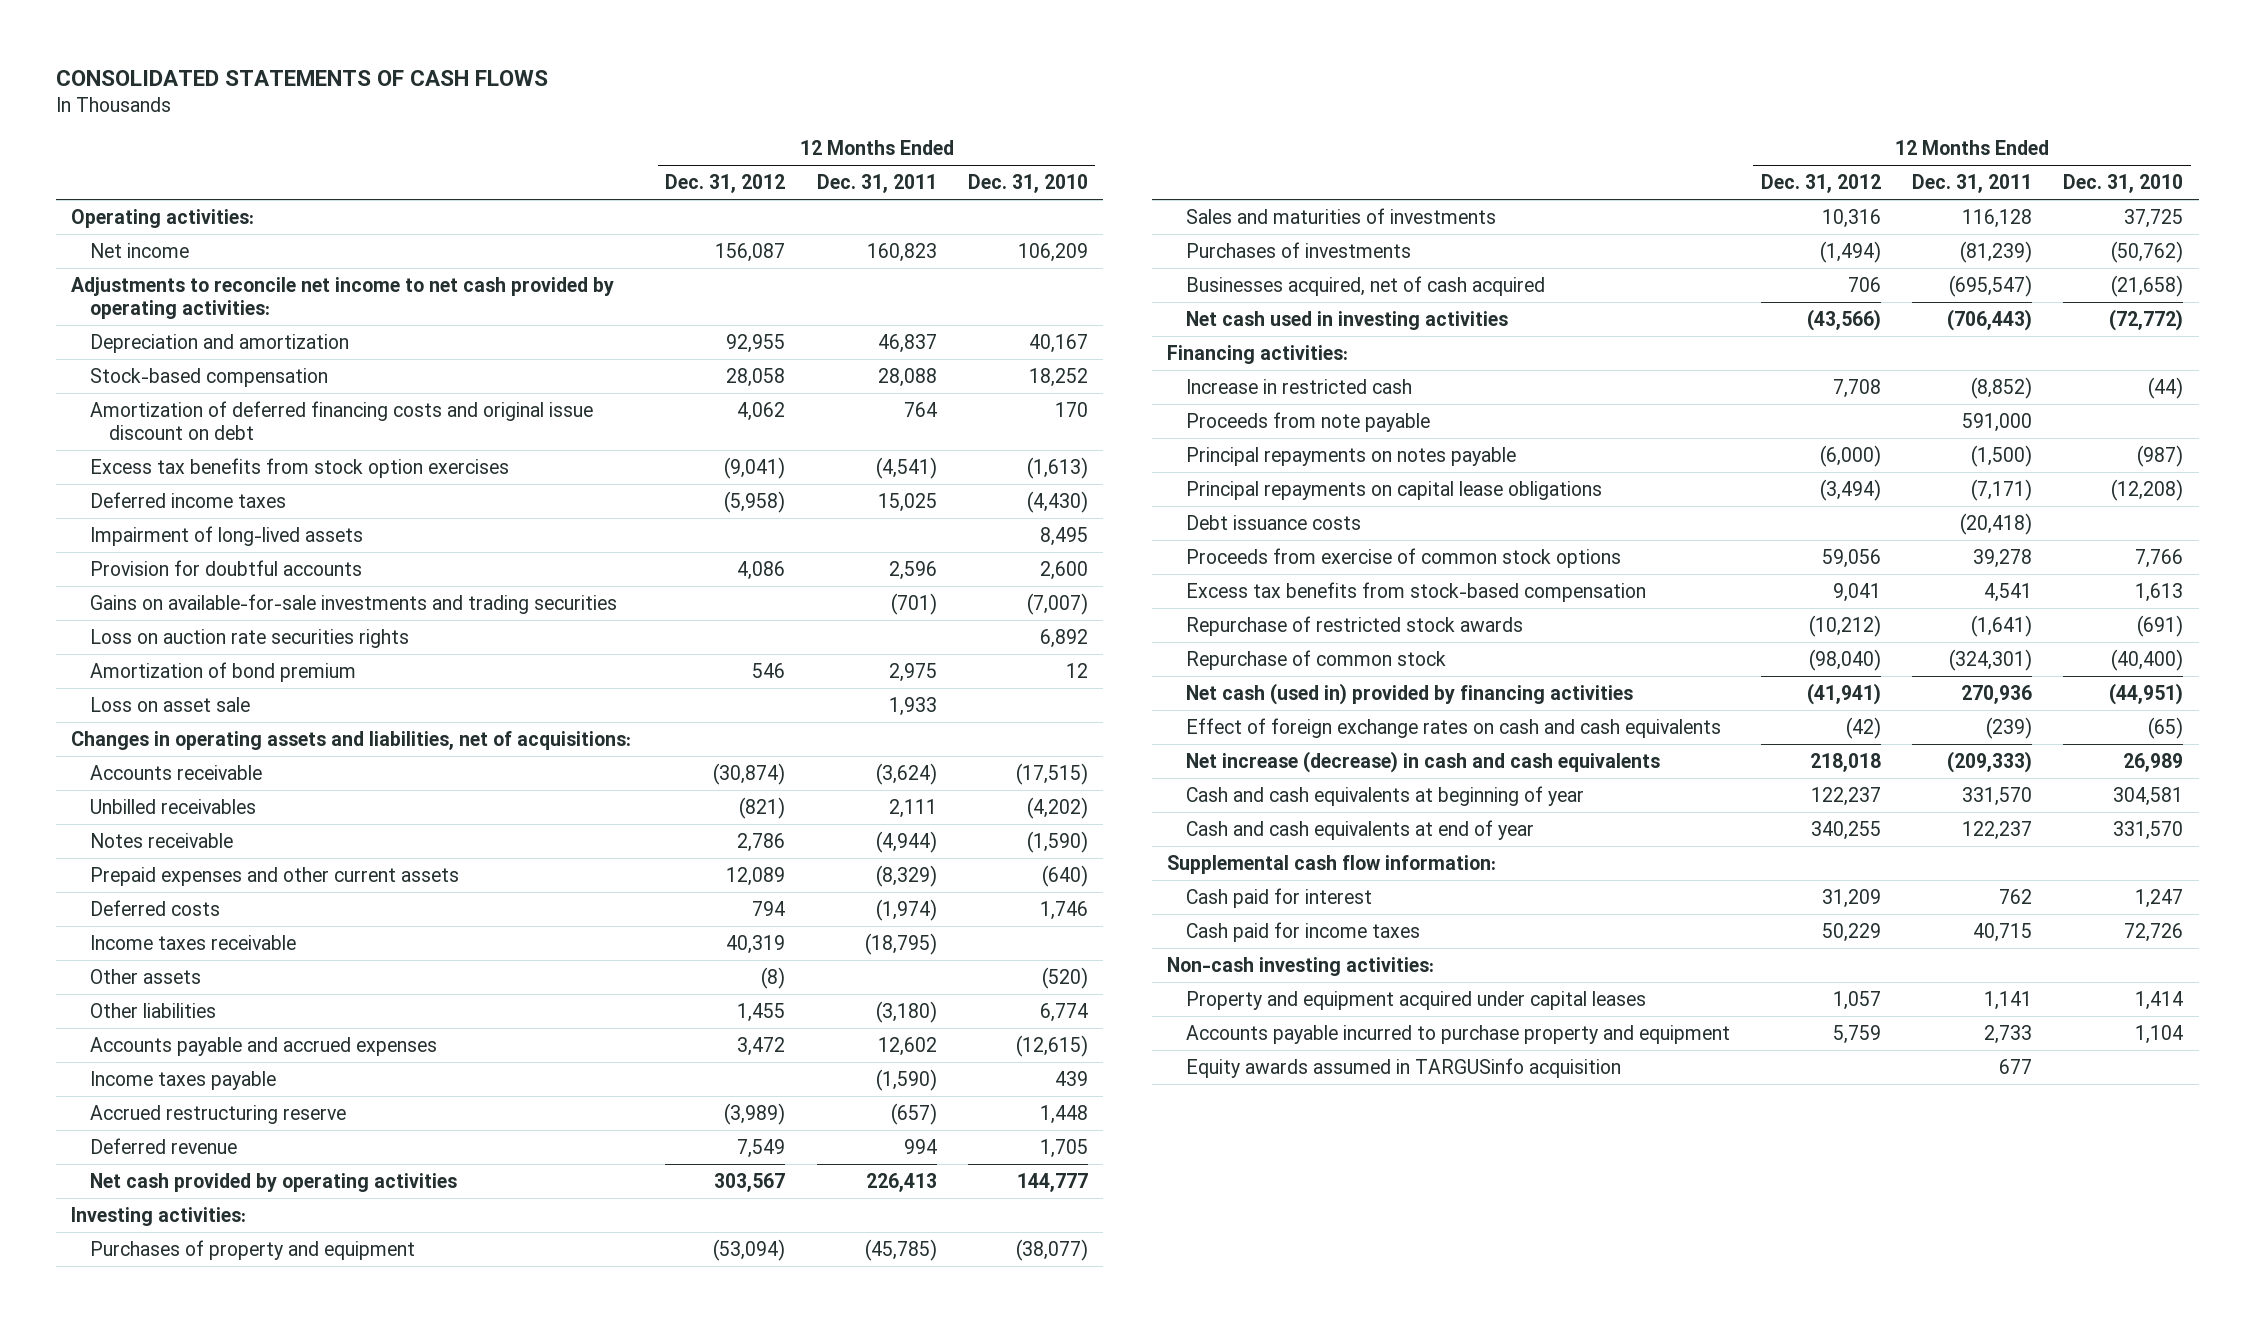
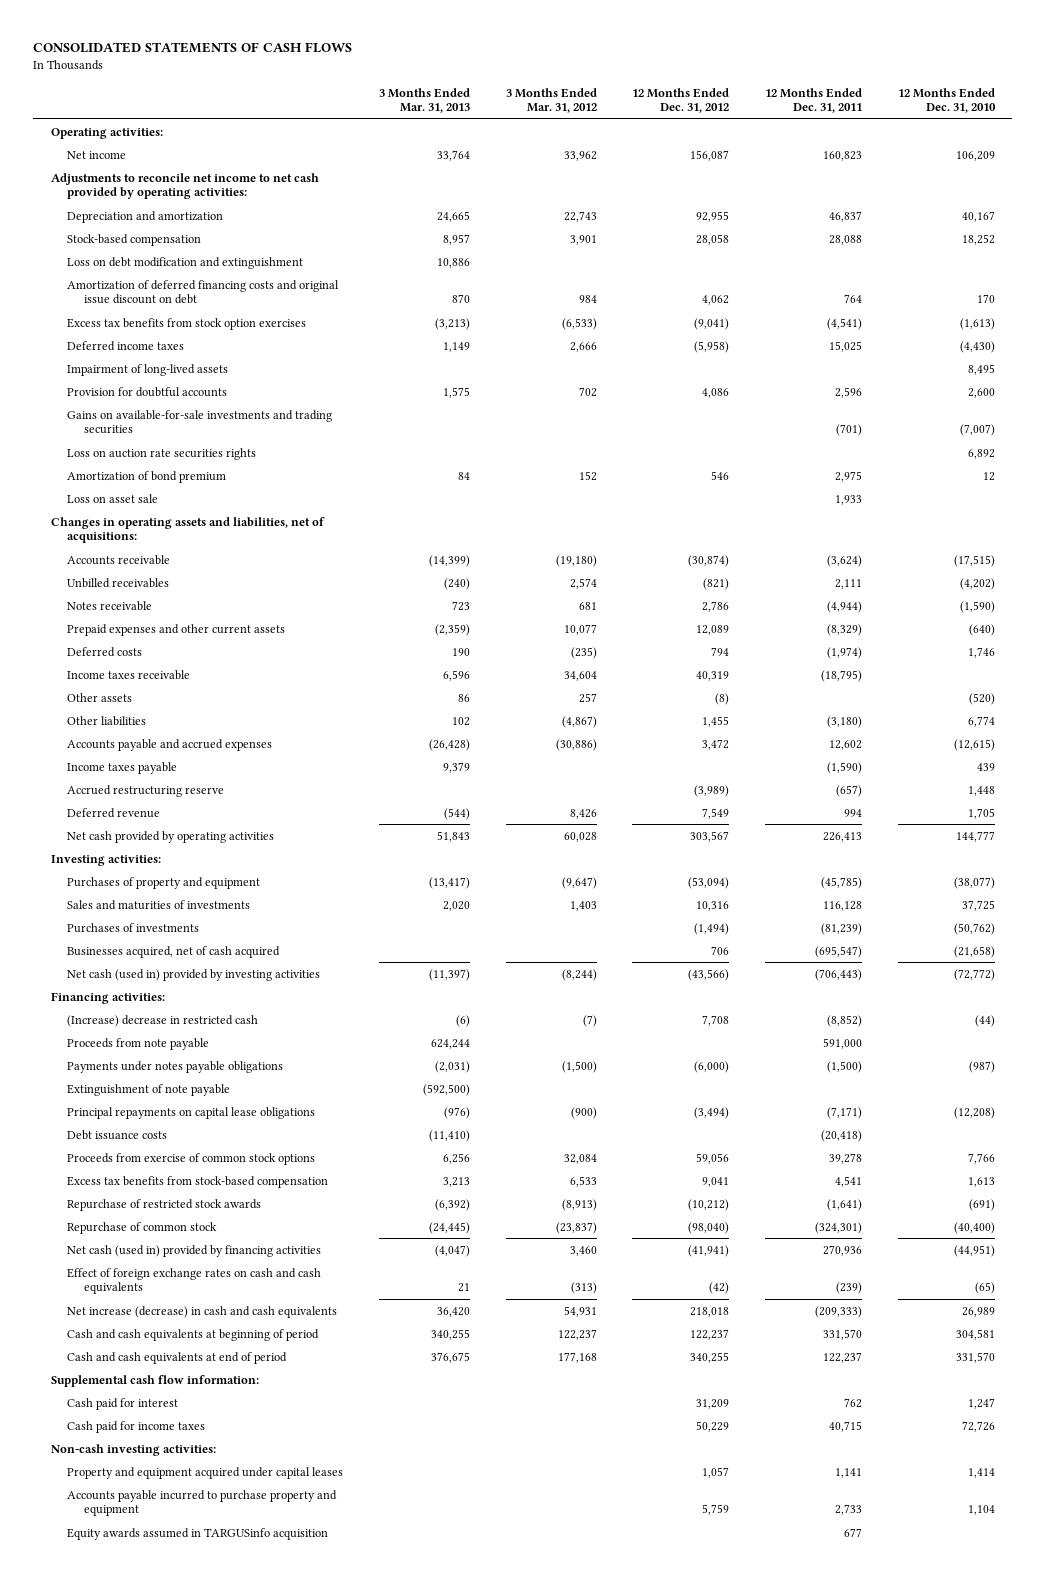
none -> [379,87,471,114] 3 Months Ended Mar. 31, 2013
none -> [505,87,597,114] 3 Months Ended Mar. 31, 2012
none -> [67,256,304,269] Loss on debt modification and extinguishment
[1186,310,1509,330] Net cash used in investing activities -> [67,968,321,981] Net cash (used in) provided by investing activities
[1186,378,1413,394] Increase in restricted cash -> [67,1014,259,1027] (Increase) decrease in restricted cash
[1186,446,1517,466] Principal repayments on notes payable -> [67,1060,284,1073] Payments under notes payable obligations
none -> [67,1083,231,1096] Extinguishment of note payable
[1186,785,1585,806] Cash and cash equivalents at beginning of year -> [67,1328,320,1341] Cash and cash equivalents at beginning of period
[1186,819,1535,840] Cash and cash equivalents at end of year -> [67,1351,288,1364] Cash and cash equivalents at end of period

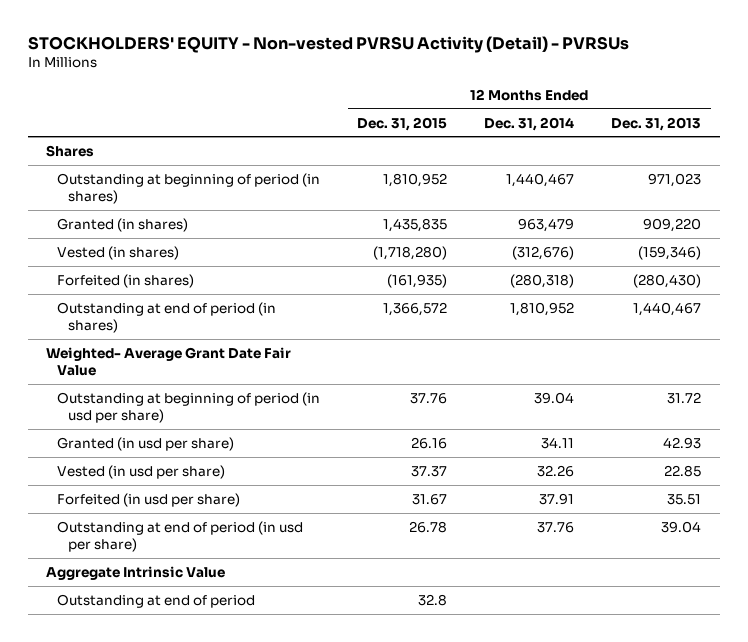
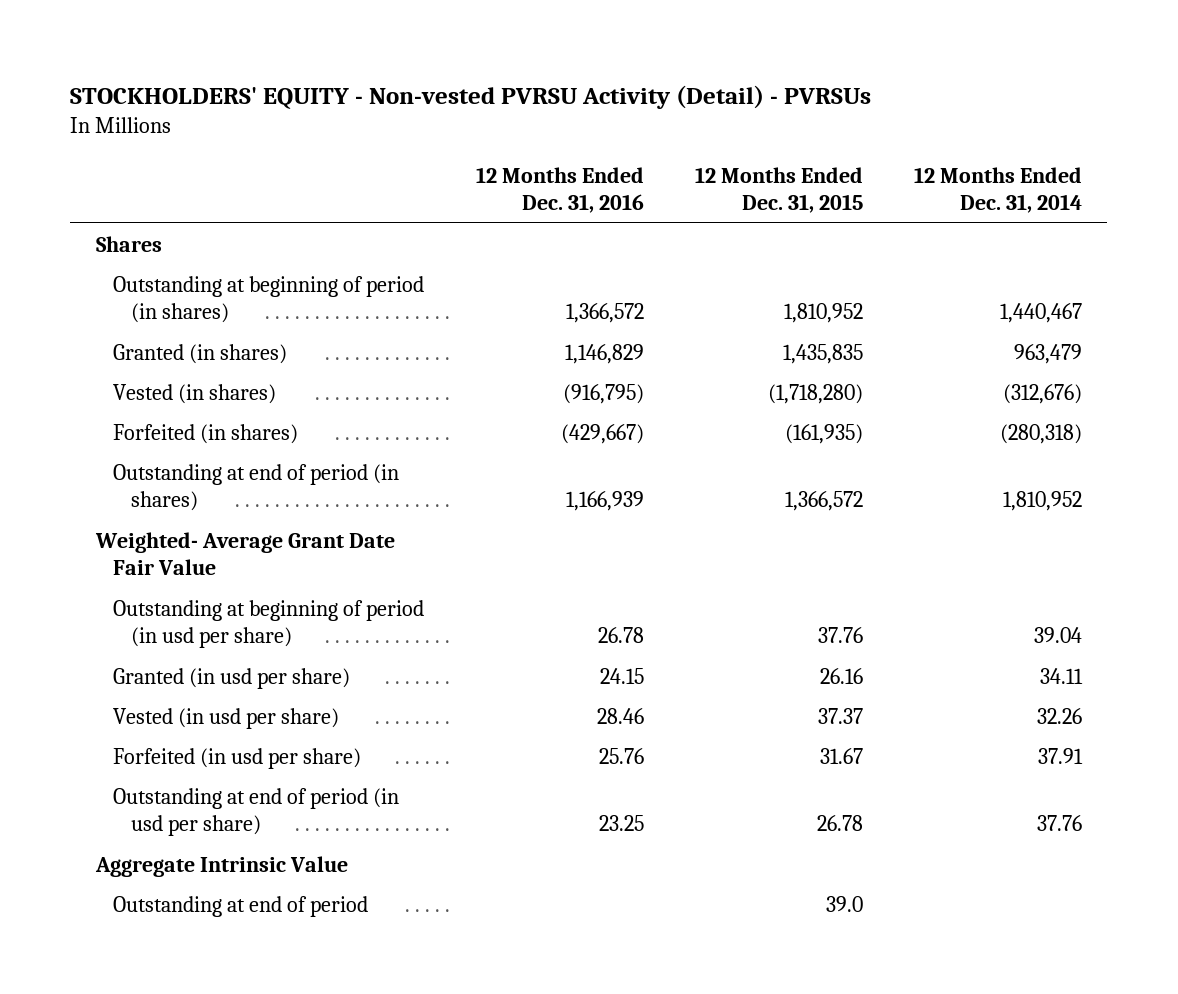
[611,116,702,131] Dec. 31, 2013 -> none
none -> [475,166,644,214] 12 Months Ended Dec. 31, 2016
[418,593,448,606] 32.8 -> [825,895,863,912] 39.0

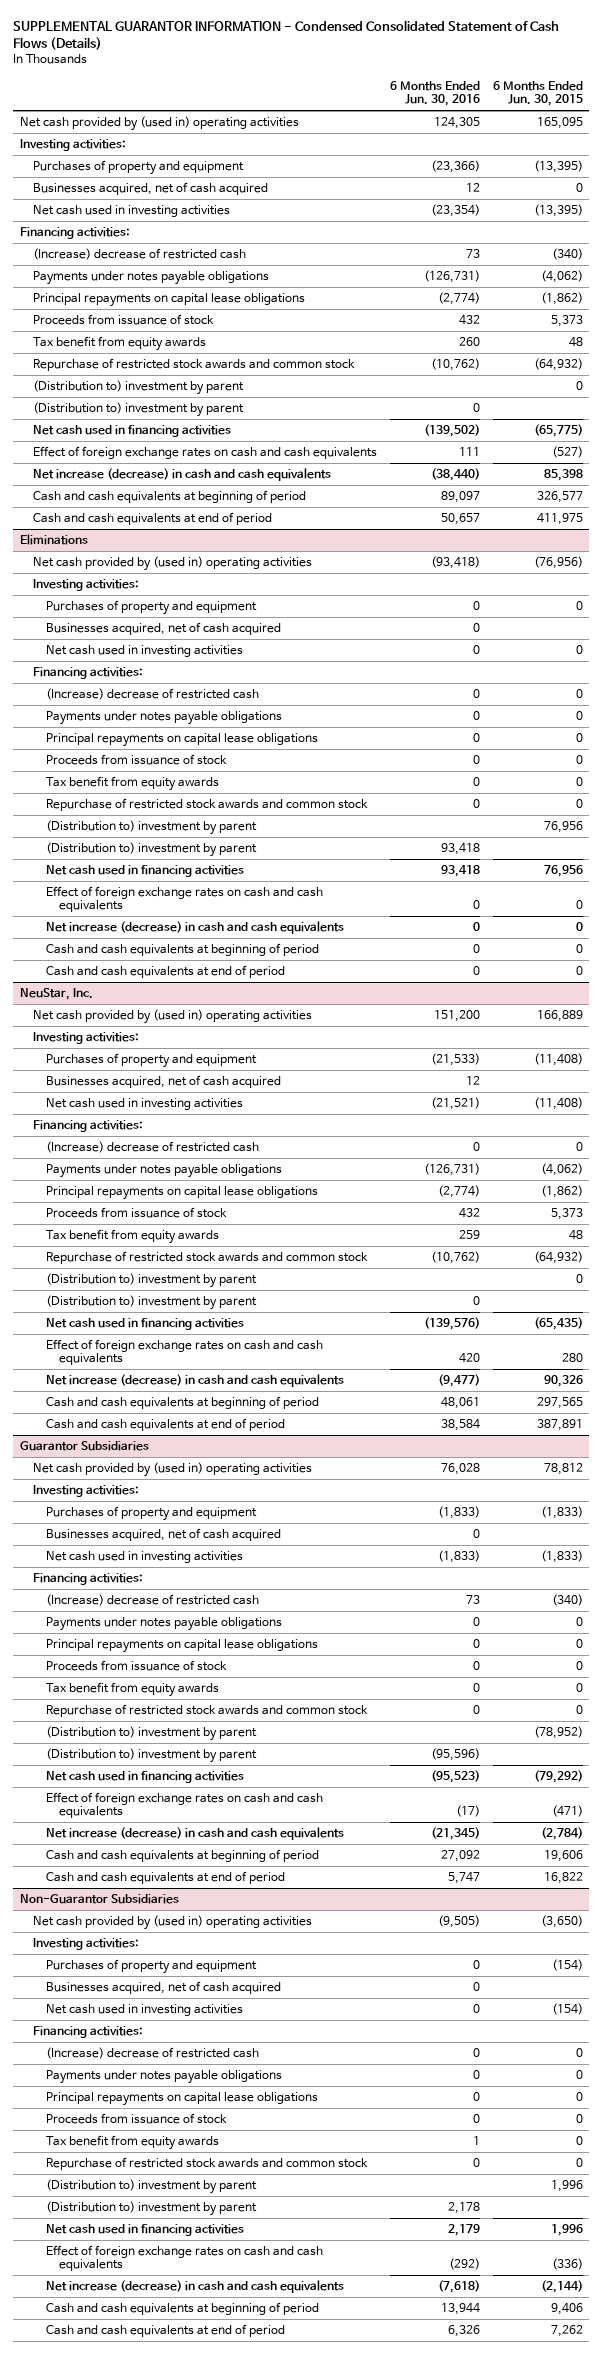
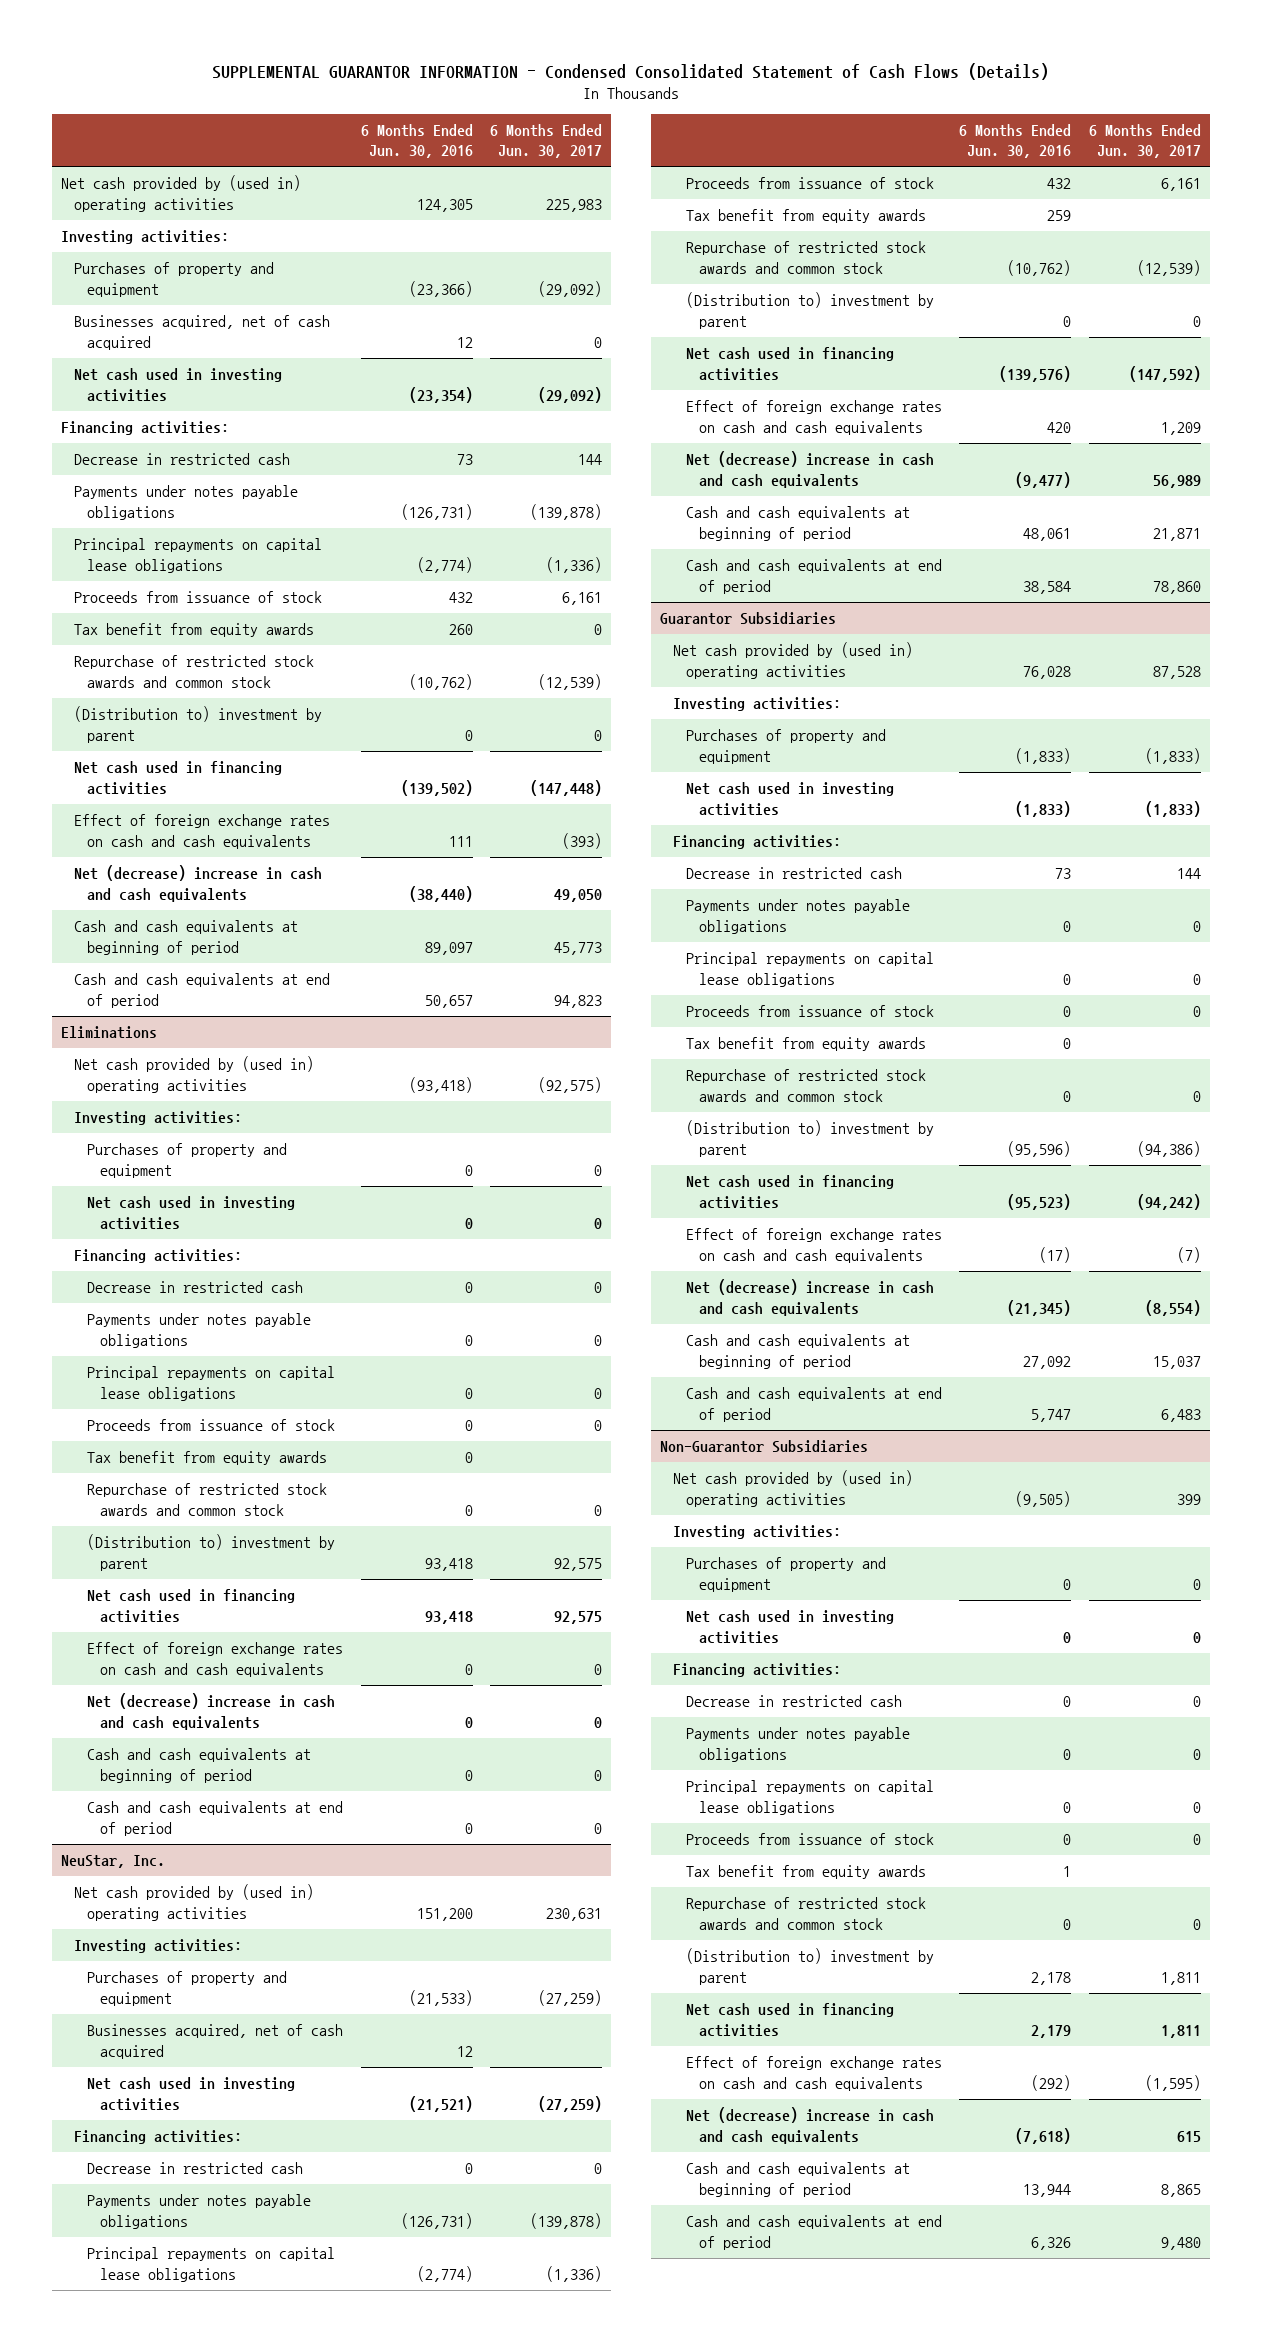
[492,80,583,107] 6 Months Ended Jun. 30, 2015 -> none
none -> [490,123,603,159] 6 Months Ended Jun. 30, 2017
[32,248,246,261] (Increase) decrease of restricted cash -> [73,453,290,466] Decrease in restricted cash
[32,380,244,396] (Distribution to) investment by parent -> none
[32,468,331,482] Net increase (decrease) in cash and cash equivalents -> [73,865,322,902] Net (decrease) increase in cash and cash equivalents
[46,622,282,636] Businesses acquired, net of cash acquired -> none
[46,688,260,701] (Increase) decrease of restricted cash -> [86,1281,303,1294] Decrease in restricted cash
[46,820,258,836] (Distribution to) investment by parent -> none
[46,921,345,935] Net increase (decrease) in cash and cash equivalents -> [86,1693,335,1730] Net (decrease) increase in cash and cash equivalents
[46,1141,260,1154] (Increase) decrease of restricted cash -> [86,2162,303,2175] Decrease in restricted cash
[46,1273,258,1289] (Distribution to) investment by parent -> none
[46,1374,345,1388] Net increase (decrease) in cash and cash equivalents -> [685,451,934,488] Net (decrease) increase in cash and cash equivalents
[46,1528,282,1542] Businesses acquired, net of cash acquired -> none
[46,1594,260,1607] (Increase) decrease of restricted cash -> [685,867,902,880] Decrease in restricted cash
[46,1726,258,1742] (Distribution to) investment by parent -> none
[46,1827,345,1841] Net increase (decrease) in cash and cash equivalents -> [685,1279,934,1316] Net (decrease) increase in cash and cash equivalents
[46,1981,282,1995] Businesses acquired, net of cash acquired -> none
[46,2047,260,2060] (Increase) decrease of restricted cash -> [685,1695,902,1708] Decrease in restricted cash
[46,2179,258,2195] (Distribution to) investment by parent -> none
[46,2280,345,2294] Net increase (decrease) in cash and cash equivalents -> [685,2107,934,2144] Net (decrease) increase in cash and cash equivalents

